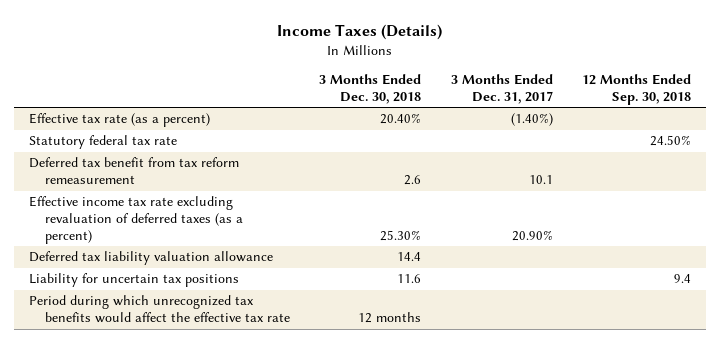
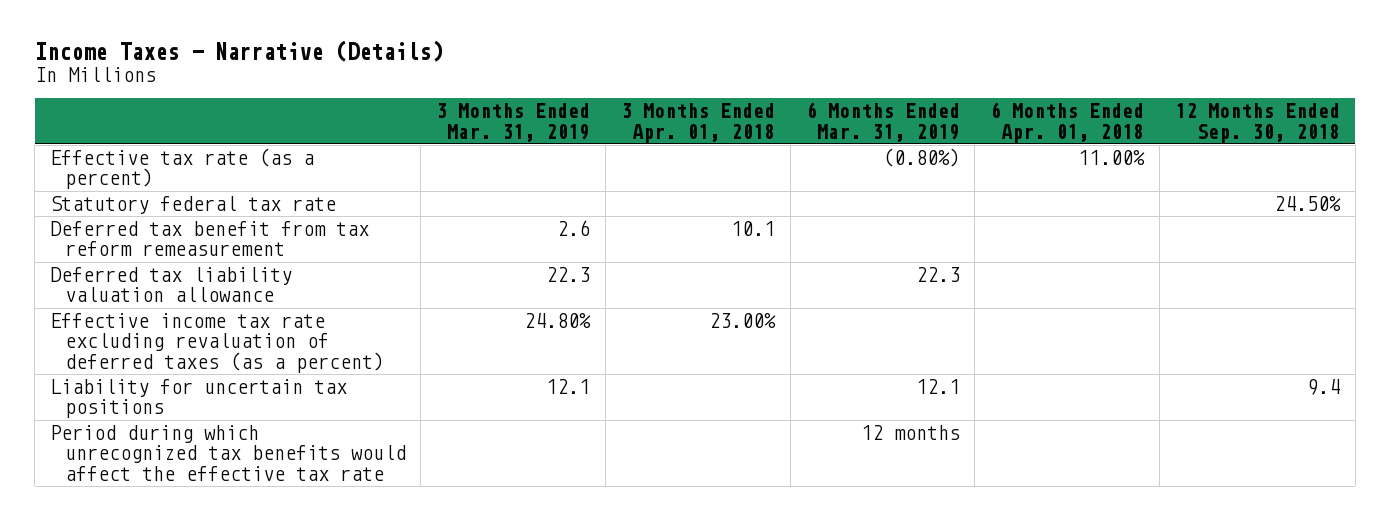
[276,23,442,40] Income Taxes (Details) -> [34,39,443,62] Income Taxes - Narrative (Details)
[319,74,422,104] 3 Months Ended Dec. 30, 2018 -> none
[450,74,553,104] 3 Months Ended Dec. 31, 2017 -> none
none -> [436,103,591,142] 3 Months Ended Mar. 31, 2019
none -> [620,103,775,143] 3 Months Ended Apr. 01, 2018
none -> [805,102,960,142] 6 Months Ended Mar. 31, 2019
none -> [990,102,1145,143] 6 Months Ended Apr. 01, 2018
[28,196,244,244] Effective income tax rate excluding revaluation of deferred taxes (as a percent) -> [49,313,384,373] Effective income tax rate excluding revaluation of deferred taxes (as a percent)

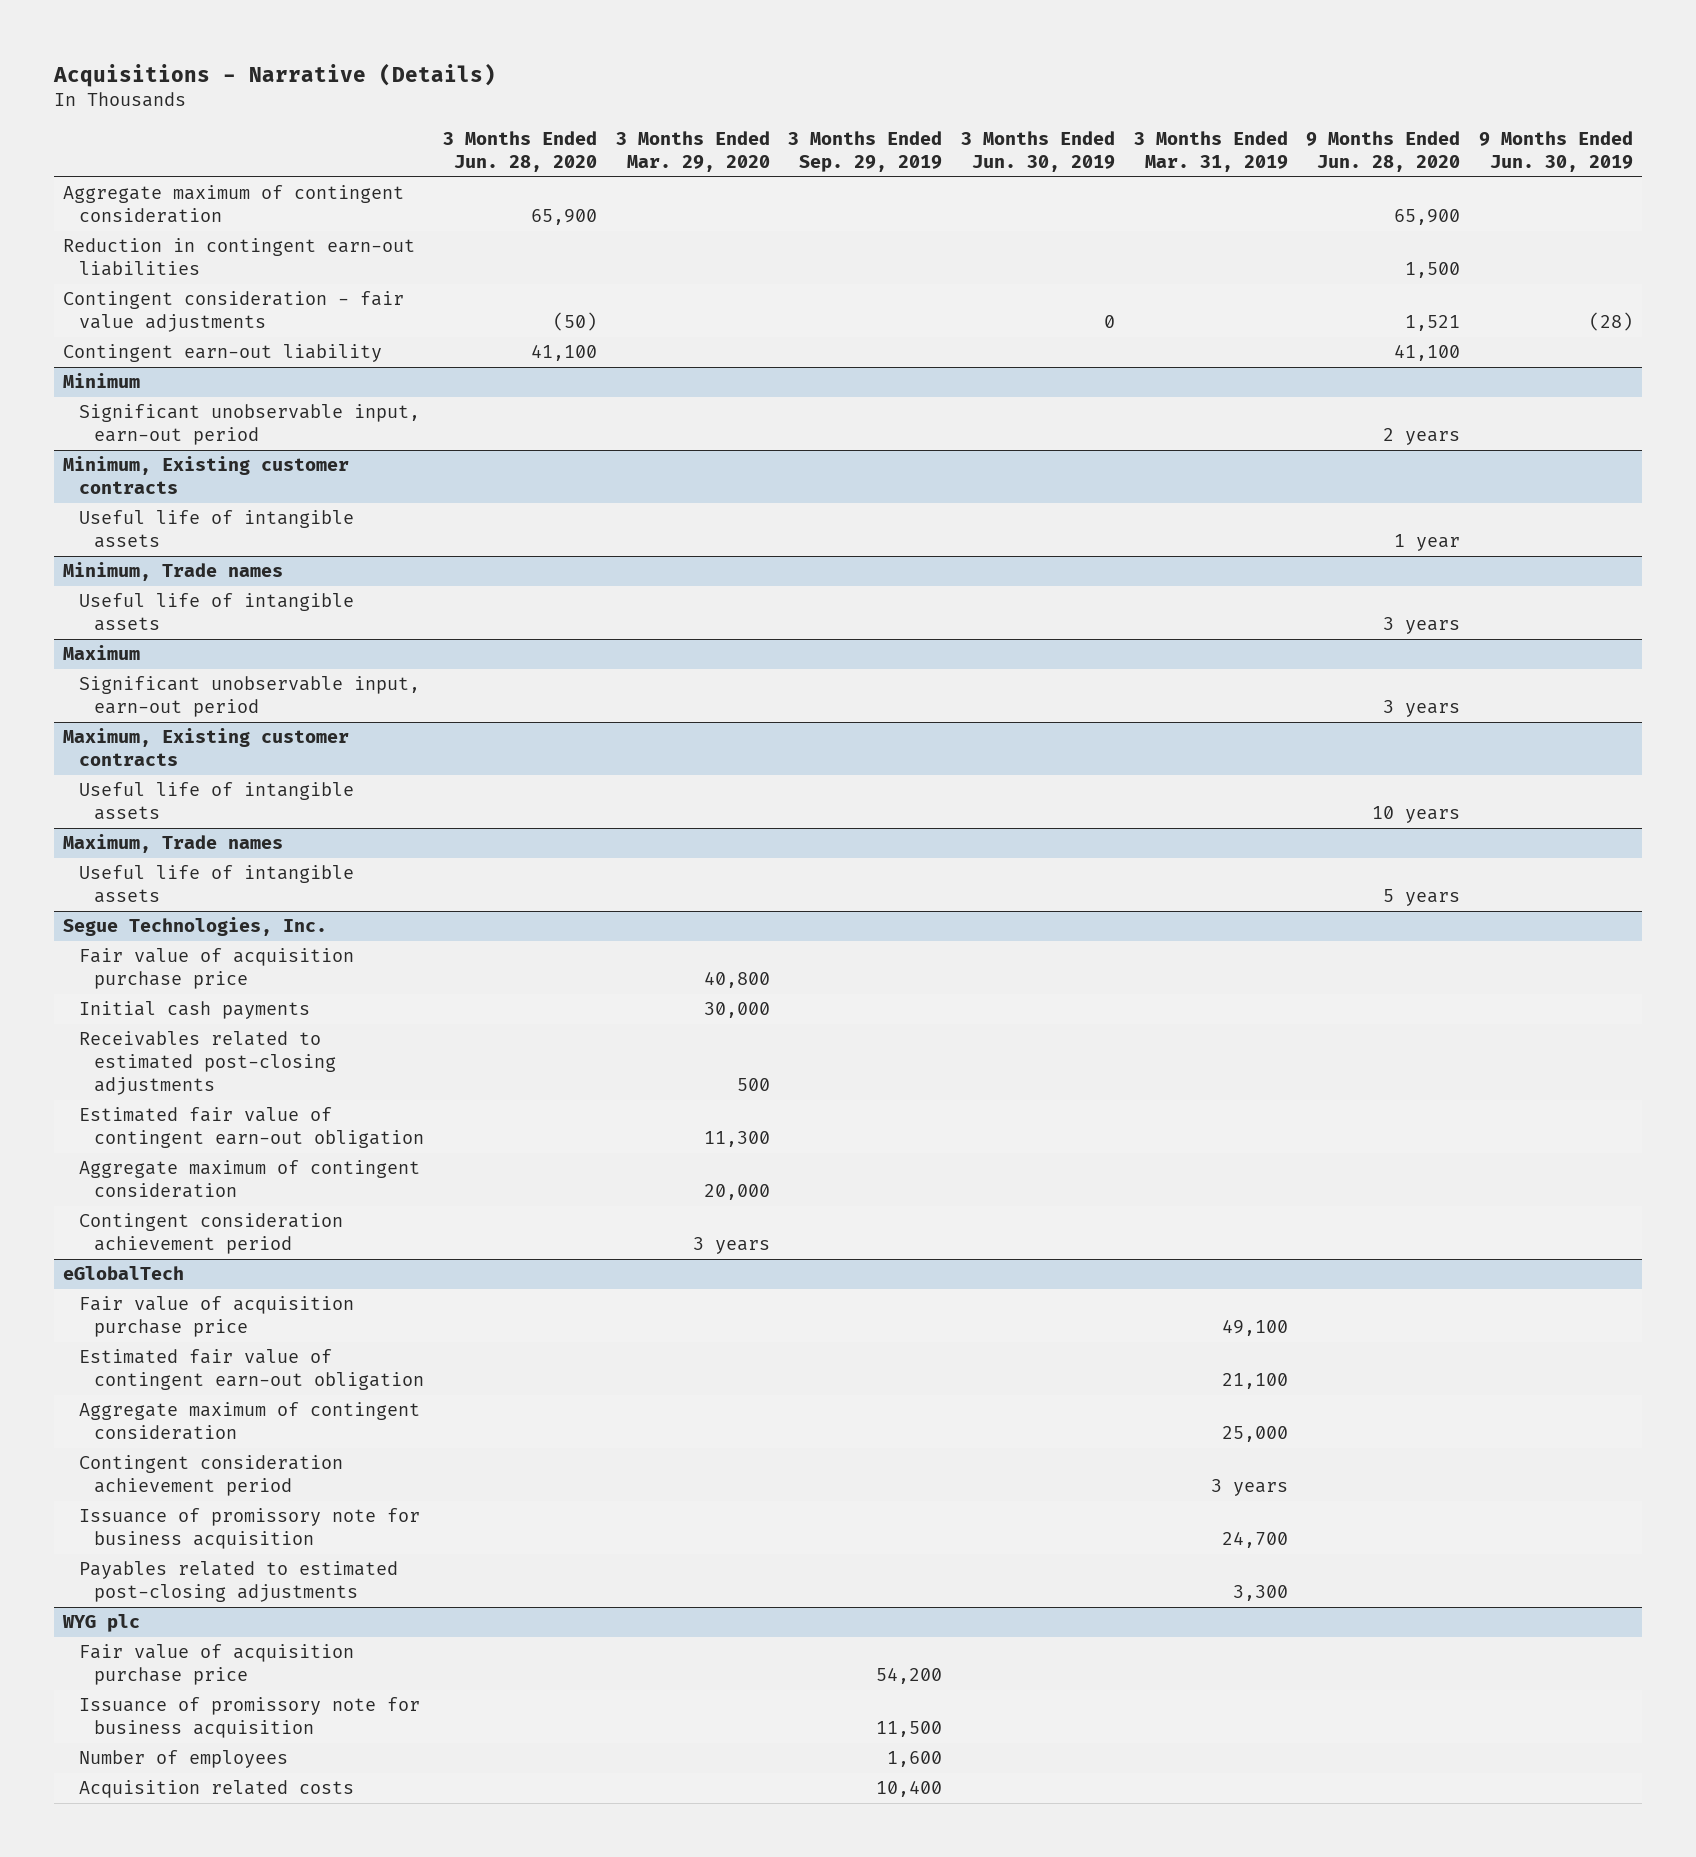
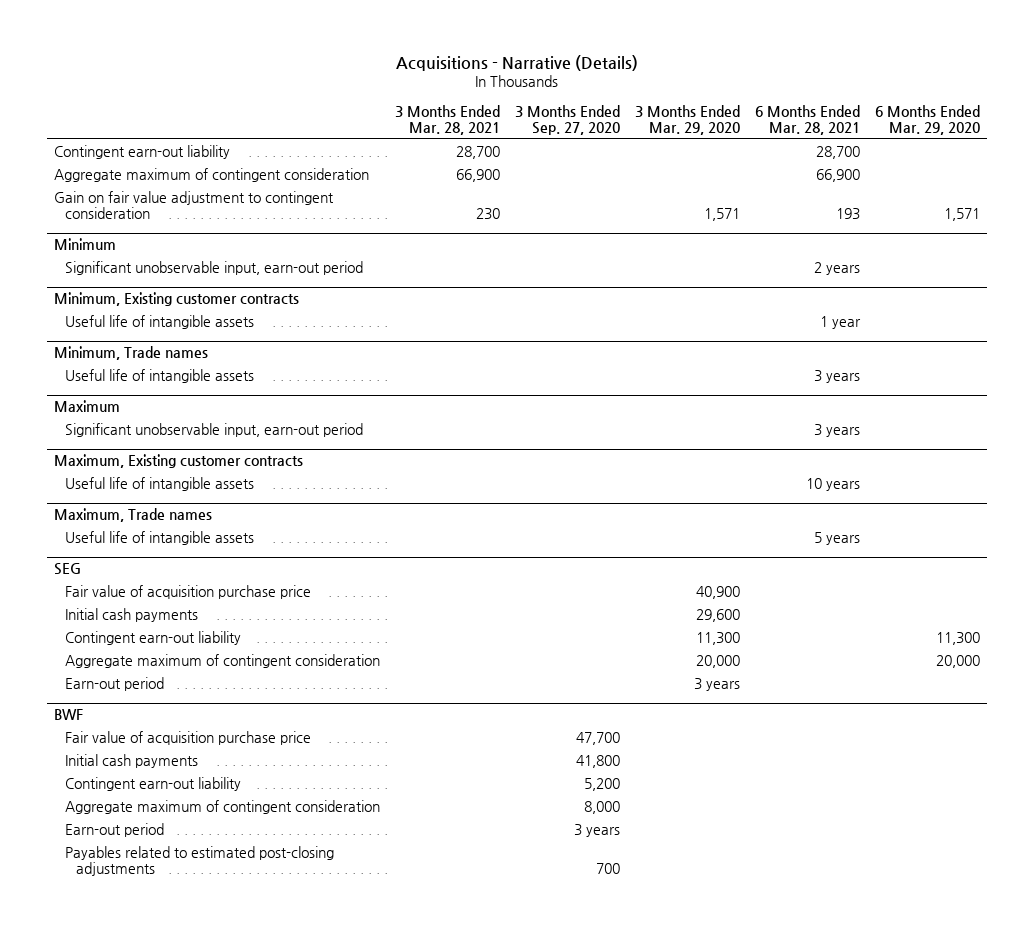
[442,131,597,173] 3 Months Ended Jun. 28, 2020 -> none
[788,131,943,173] 3 Months Ended Sep. 29, 2019 -> none
[960,131,1115,173] 3 Months Ended Jun. 30, 2019 -> none
[1133,131,1288,173] 3 Months Ended Mar. 31, 2019 -> none
[1306,131,1461,173] 9 Months Ended Jun. 28, 2020 -> none
[1479,131,1634,173] 9 Months Ended Jun. 30, 2019 -> none
none -> [395,104,501,136] 3 Months Ended Mar. 28, 2021
none -> [515,104,621,136] 3 Months Ended Sep. 27, 2020
none -> [754,104,860,136] 6 Months Ended Mar. 28, 2021
none -> [874,104,980,136] 6 Months Ended Mar. 29, 2020
[63,238,416,277] Reduction in contingent earn-out liabilities -> none
[63,291,405,333] Contingent consideration - fair value adjustments -> none
[63,185,405,224] Aggregate maximum of contingent consideration -> [54,168,370,183] Aggregate maximum of contingent consideration
none -> [54,191,335,220] Gain on fair value adjustment to contingent consideration
[78,1031,337,1096] Receivables related to estimated post-closing adjustments -> none
[63,917,328,937] Segue Technologies, Inc. -> [54,563,82,576] SEG
[703,972,770,989] 40,800 -> [696,586,741,600] 40,900
[703,1002,770,1019] 30,000 -> [696,609,741,623] 29,600
[78,1107,425,1149] Estimated fair value of contingent earn-out obligation -> [65,631,242,646] Contingent earn-out liability
[78,1213,343,1255] Contingent consideration achievement period -> none
[63,1266,185,1281] eGlobalTech -> none
[78,1296,354,1338] Fair value of acquisition purchase price -> none
[78,1349,425,1391] Estimated fair value of contingent earn-out obligation -> none
[78,1402,420,1441] Aggregate maximum of contingent consideration -> none
[78,1455,343,1497] Contingent consideration achievement period -> none
[78,1508,420,1550] Issuance of promissory note for business acquisition -> none
[78,1561,398,1603] Payables related to estimated post-closing adjustments -> none
[62,1614,141,1633] WYG plc -> none
[78,1644,354,1686] Fair value of acquisition purchase price -> none
[78,1697,420,1739] Issuance of promissory note for business acquisition -> none
[78,1750,288,1769] Number of employees -> none
[78,1780,354,1799] Acquisition related costs -> none
none -> [65,677,165,692] Earn-out period
none -> [54,709,84,721] BWF
none -> [65,731,312,746] Fair value of acquisition purchase price
none -> [65,754,199,769] Initial cash payments
none -> [65,777,242,792] Contingent earn-out liability
none -> [65,800,381,815] Aggregate maximum of contingent consideration
none -> [65,823,165,838] Earn-out period
none -> [65,846,335,877] Payables related to estimated post-closing adjustments

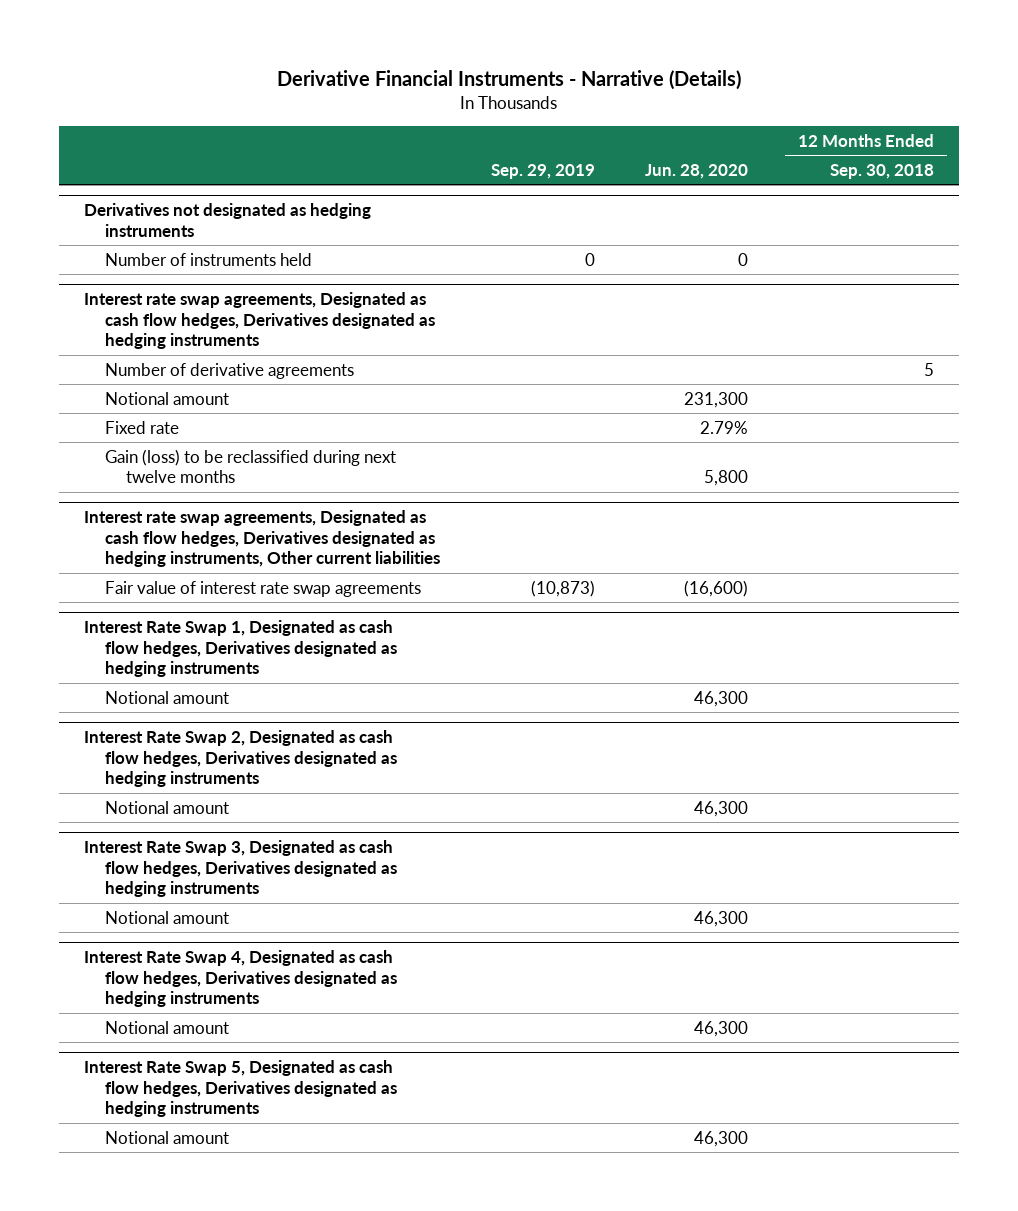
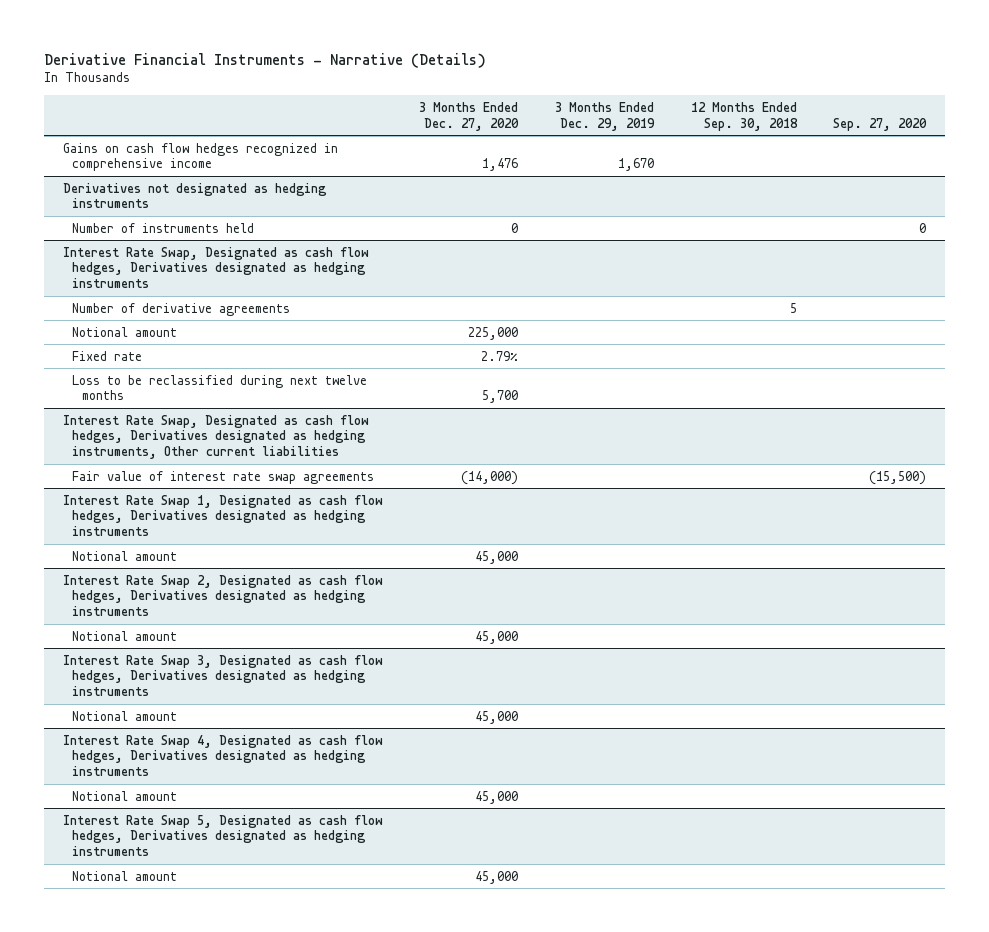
[490,163,595,179] Sep. 29, 2019 -> none
[644,163,748,179] Jun. 28, 2020 -> none
none -> [419,102,520,131] 3 Months Ended Dec. 27, 2020
none -> [554,102,655,131] 3 Months Ended Dec. 29, 2019
none -> [833,117,928,131] Sep. 27, 2020
none -> [62,142,338,172] Gains on cash flow hedges recognized in comprehensive income
[84,292,436,350] Interest rate swap agreements, Designated as cash flow hedges, Derivatives designated as hedging instruments -> [62,246,369,288] Interest Rate Swap, Designated as cash flow hedges, Derivatives designated as hedging instruments
[105,448,397,484] Gain (loss) to be reclassified during next twelve months -> [72,374,368,401] Loss to be reclassified during next twelve months
[84,510,441,568] Interest rate swap agreements, Designated as cash flow hedges, Derivatives designated as hedging instruments, Other current liabilities -> [62,414,369,459] Interest Rate Swap, Designated as cash flow hedges, Derivatives designated as hedging instruments, Other current liabilities

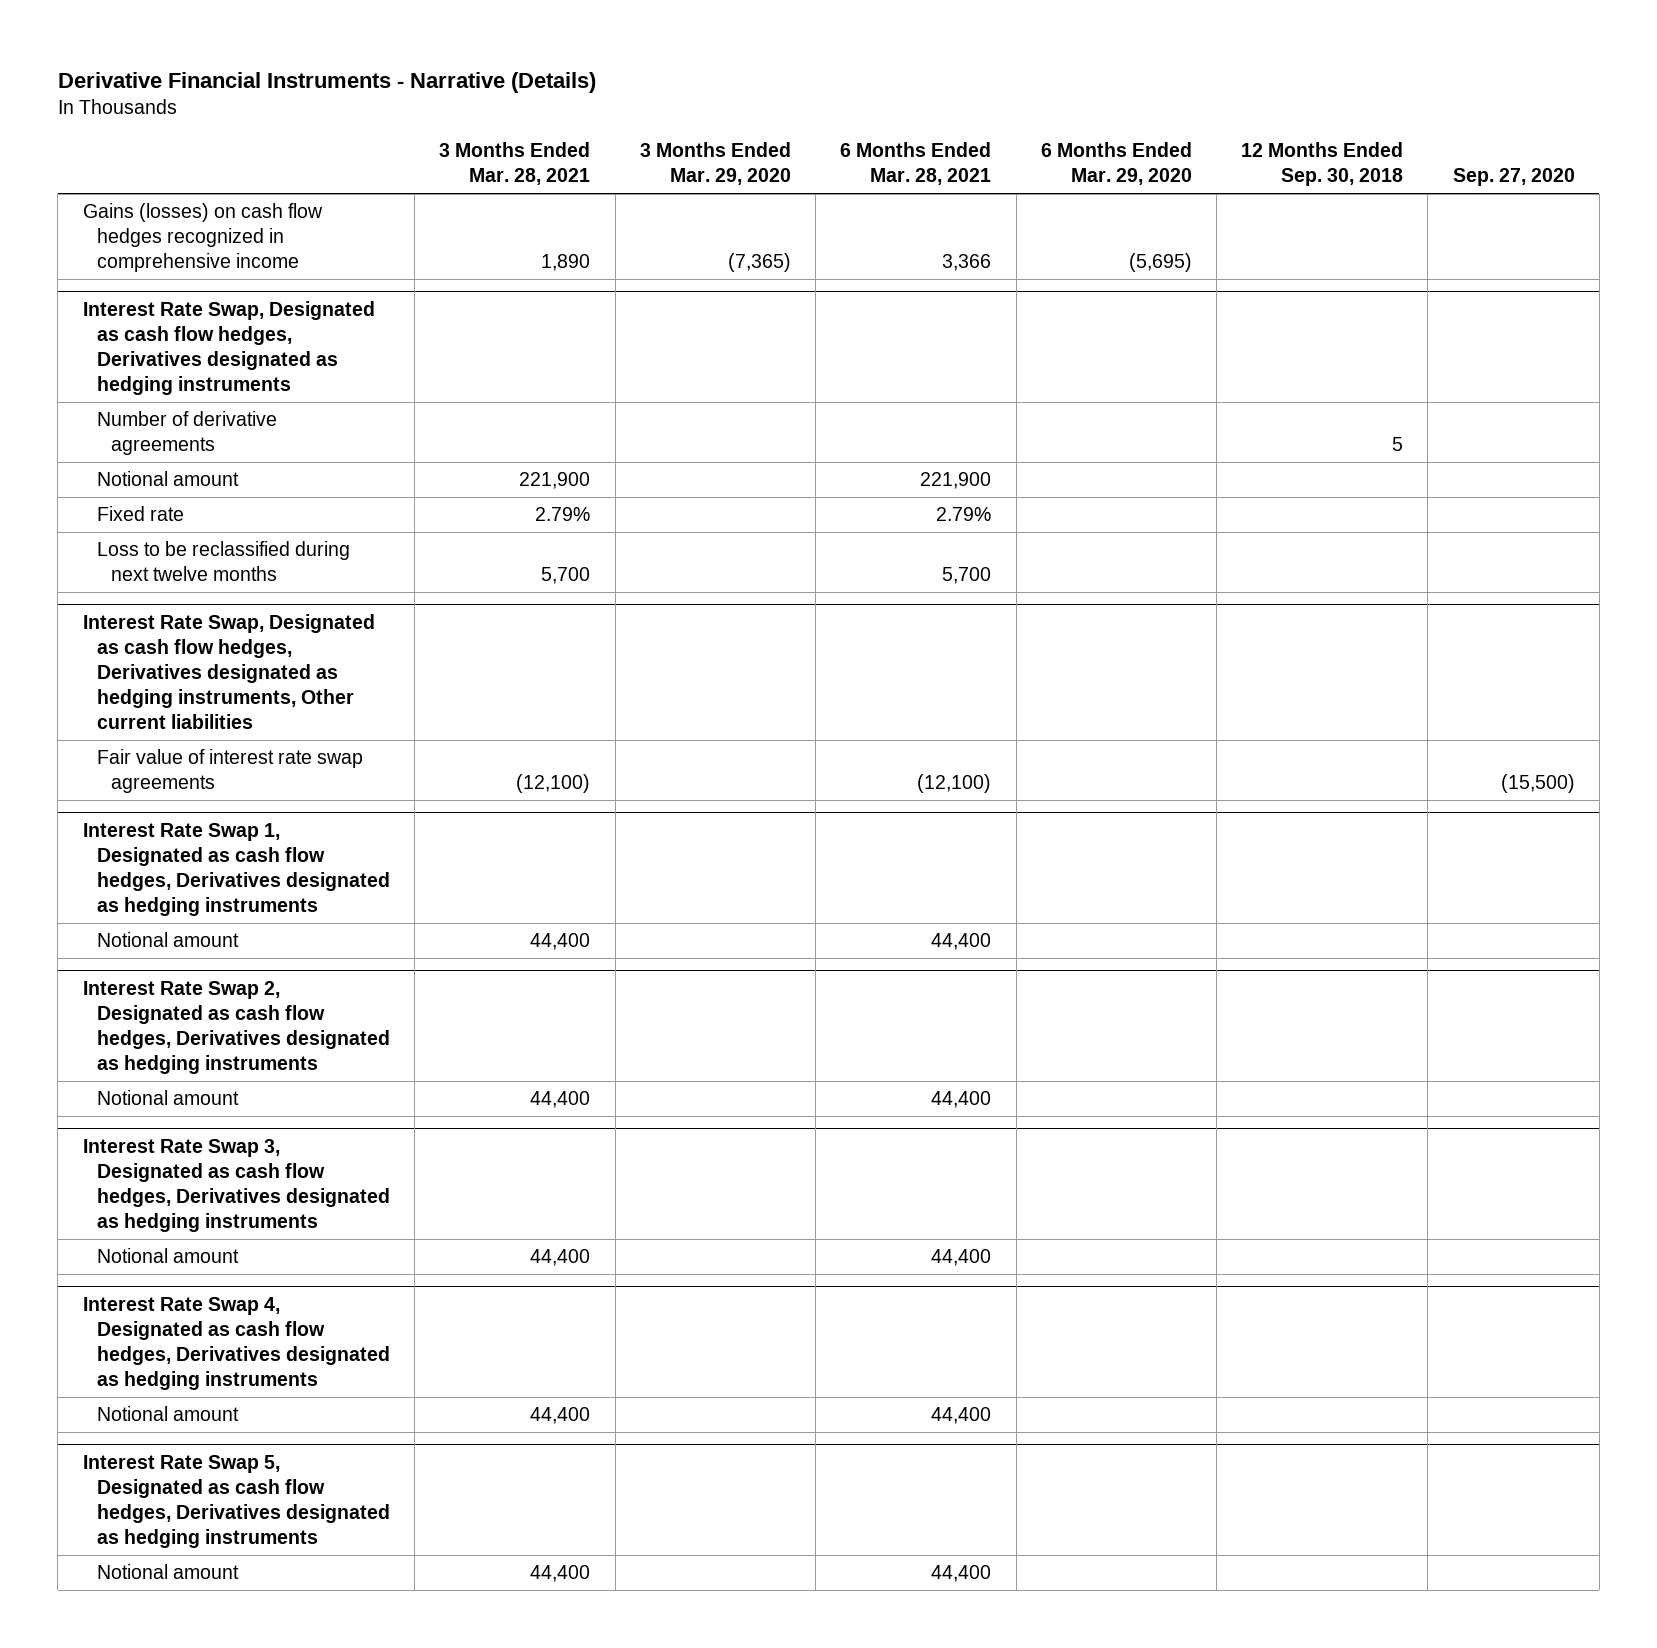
[419,102,520,131] 3 Months Ended Dec. 27, 2020 -> none
[554,102,655,131] 3 Months Ended Dec. 29, 2019 -> none
none -> [439,142,591,186] 3 Months Ended Mar. 28, 2021
none -> [639,142,791,186] 3 Months Ended Mar. 29, 2020
none -> [840,142,992,186] 6 Months Ended Mar. 28, 2021
none -> [1040,142,1192,186] 6 Months Ended Mar. 29, 2020
[62,182,327,209] Derivatives not designated as hedging instruments -> none
[72,222,255,233] Number of instruments held -> none
[62,142,338,172] Gains on cash flow hedges recognized in comprehensive income -> [82,203,323,273] Gains (losses) on cash flow hedges recognized in comprehensive income

